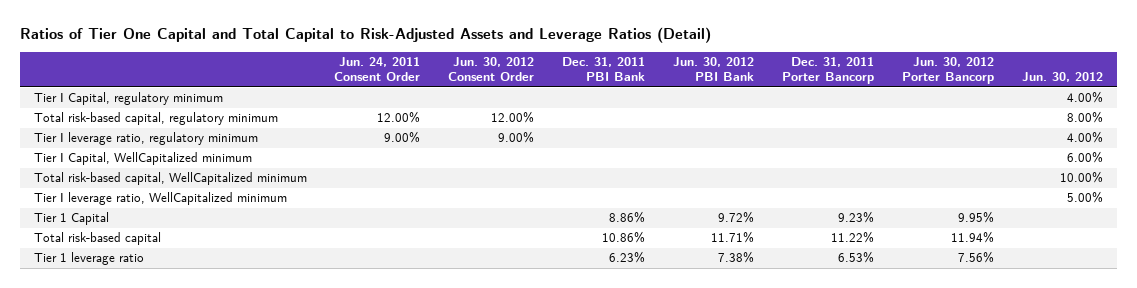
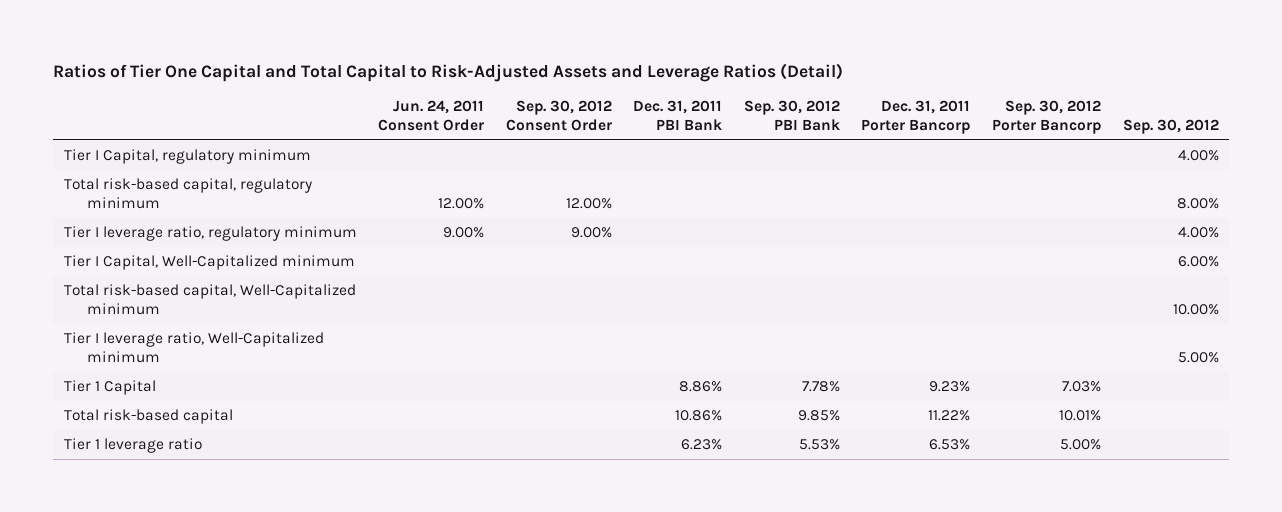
[448,56,535,81] Jun. 30, 2012 Consent Order -> none
[673,56,755,81] Jun. 30, 2012 PBI Bank -> none
[902,56,995,84] Jun. 30, 2012 Porter Bancorp -> none
[1021,71,1103,82] Jun. 30, 2012 -> none
none -> [505,100,612,132] Sep. 30, 2012 Consent Order
none -> [743,100,840,132] Sep. 30, 2012 PBI Bank
none -> [992,100,1102,135] Sep. 30, 2012 Porter Bancorp
none -> [1122,119,1219,135] Sep. 30, 2012
[33,152,252,166] Tier I Capital, WellCapitalized minimum -> [63,255,355,271] Tier I Capital, Well-Capitalized minimum
[33,172,307,186] Total risk-based capital, WellCapitalized minimum -> [63,284,356,316] Total risk-based capital, Well-Capitalized minimum
[33,192,287,206] Tier I leverage ratio, WellCapitalized minimum -> [63,332,324,364] Tier I leverage ratio, Well-Capitalized minimum

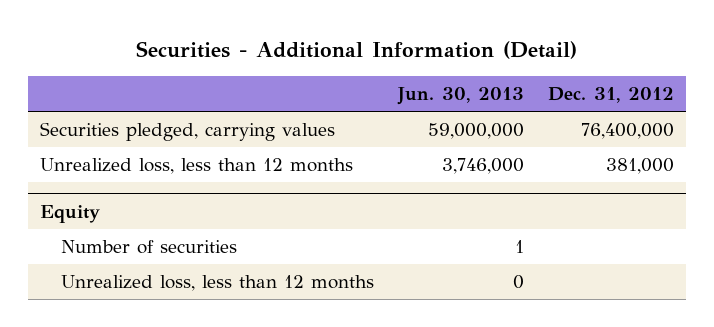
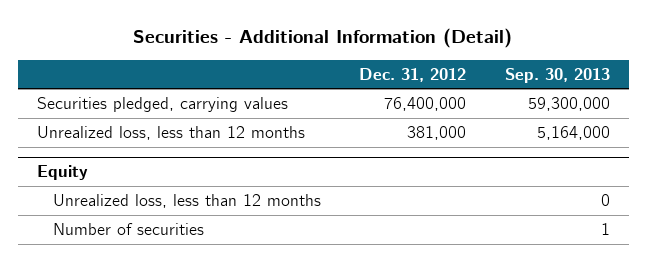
[396,86,524,105] Jun. 30, 2013 -> none
none -> [504,67,610,83] Sep. 30, 2013
[60,240,237,255] Number of securities -> [52,223,204,236] Number of securities

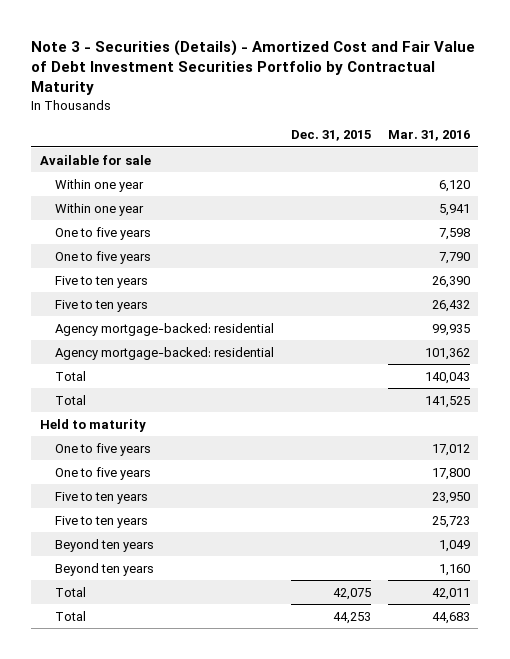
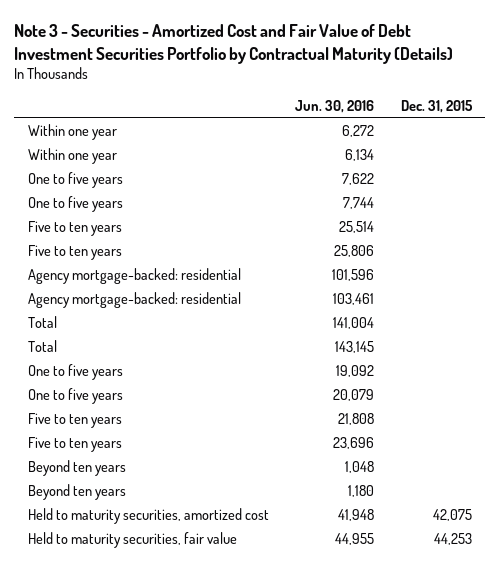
[31,39,476,95] Note 3 - Securities (Details) - Amortized Cost and Fair Value of Debt Investment Securities Portfolio by Contractual Maturity -> [14,24,454,64] Note 3 - Securities - Amortized Cost and Fair Value of Debt Investment Securities Portfolio by Contractual Maturity (Details)
[387,130,470,142] Mar. 31, 2016 -> none
none -> [295,100,375,114] Jun. 30, 2016
[39,154,151,165] Available for sale -> none
[39,418,146,432] Held to maturity -> none
[55,586,87,597] Total -> [27,508,269,525] Held to maturity securities, amortized cost
[55,610,87,621] Total -> [27,532,237,549] Held to maturity securities, fair value

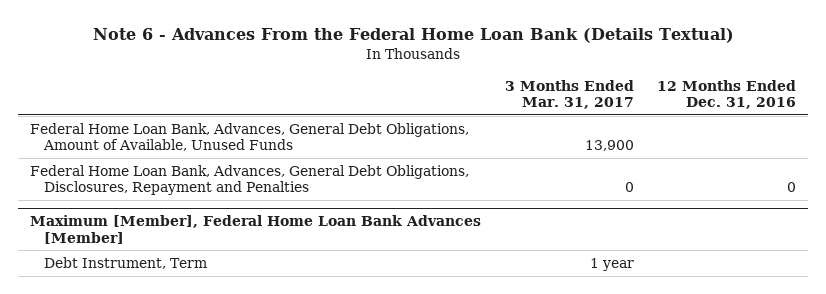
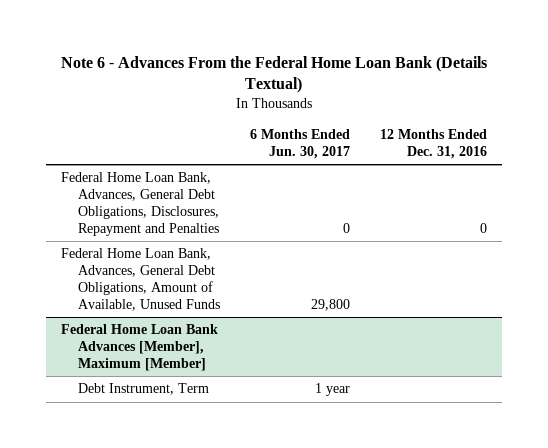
[504,79,634,110] 3 Months Ended Mar. 31, 2017 -> none
none -> [249,129,350,159] 6 Months Ended Jun. 30, 2017
[29,122,469,152] Federal Home Loan Bank, Advances, General Debt Obligations, Amount of Available, Unused Funds -> [60,248,221,311] Federal Home Loan Bank, Advances, General Debt Obligations, Amount of Available, Unused Funds
[29,215,481,244] Maximum [Member], Federal Home Loan Bank Advances [Member] -> [60,324,218,371] Federal Home Loan Bank Advances [Member], Maximum [Member]

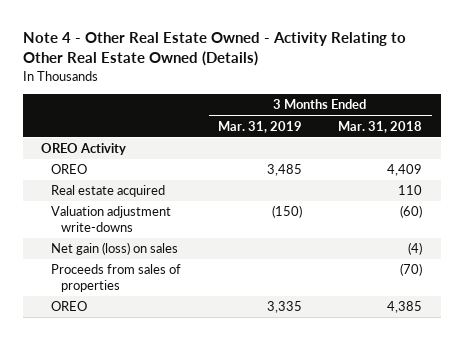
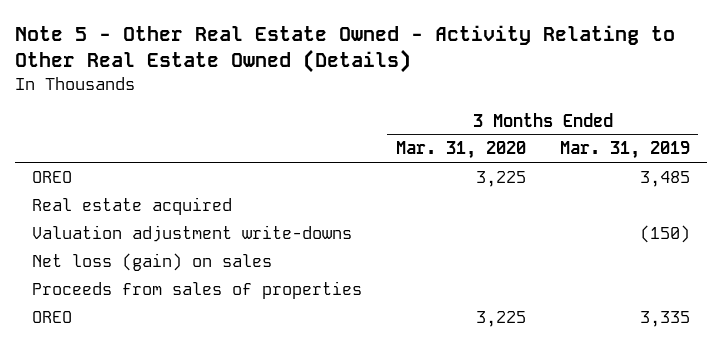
[22,32,406,67] Note 4 - Other Real Estate Owned - Activity Relating to Other Real Estate Owned (Details) -> [15,25,676,74] Note 5 - Other Real Estate Owned - Activity Relating to Other Real Estate Owned (Details)
[338,120,423,133] Mar. 31, 2018 -> none
none -> [395,141,526,160] Mar. 31, 2020
[41,143,127,156] OREO Activity -> none
[51,242,179,256] Net gain (loss) on sales -> [31,252,272,271] Net loss (gain) on sales

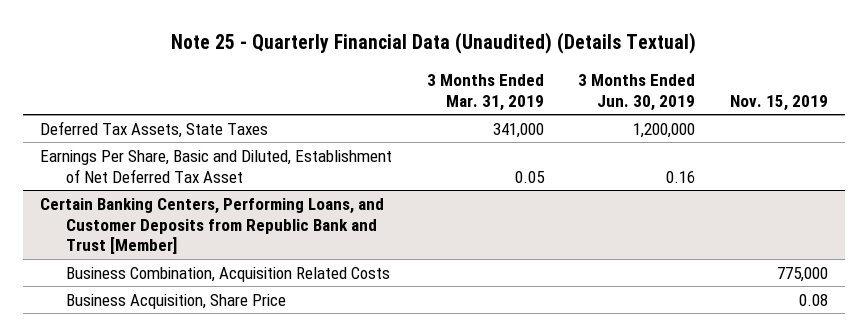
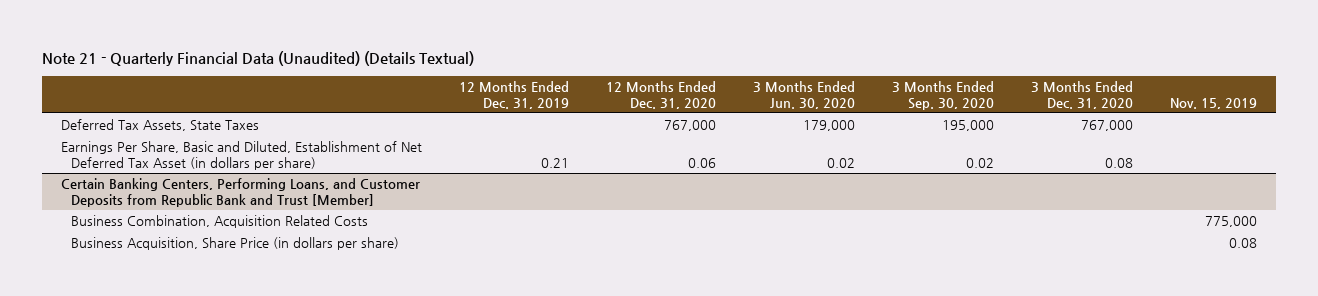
[170,32,696,55] Note 25 - Quarterly Financial Data (Unaudited) (Details Textual) -> [42,50,475,66] Note 21 - Quarterly Financial Data (Unaudited) (Details Textual)
[426,73,544,111] 3 Months Ended Mar. 31, 2019 -> none
[578,73,696,111] 3 Months Ended Jun. 30, 2019 -> none
none -> [458,81,569,109] 12 Months Ended Dec. 31, 2019
none -> [605,81,716,109] 12 Months Ended Dec. 31, 2020
none -> [752,81,855,109] 3 Months Ended Jun. 30, 2020
none -> [892,81,995,110] 3 Months Ended Sep. 30, 2020
none -> [1031,81,1134,109] 3 Months Ended Dec. 31, 2020
[40,149,393,183] Earnings Per Share, Basic and Diluted, Establishment of Net Deferred Tax Asset -> [60,141,422,170] Earnings Per Share, Basic and Diluted, Establishment of Net Deferred Tax Asset (in dollars per share)
[66,293,287,309] Business Acquisition, Share Price -> [71,237,400,251] Business Acquisition, Share Price (in dollars per share)

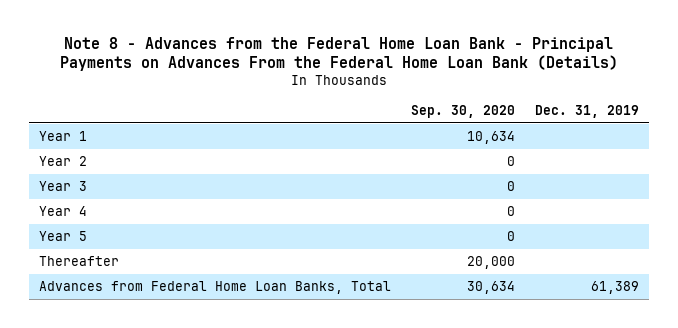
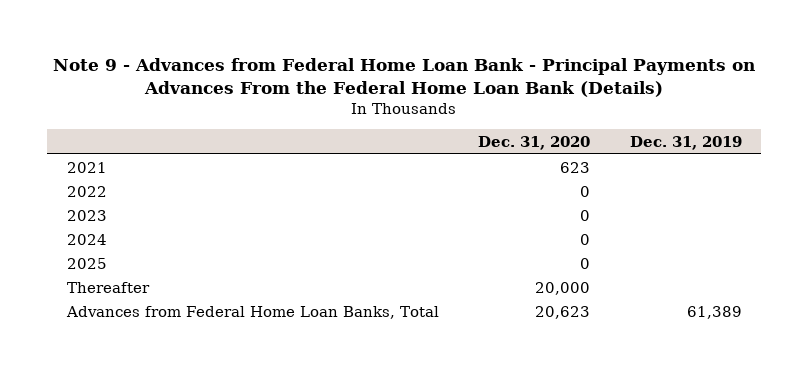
[60,36,619,72] Note 8 - Advances from the Federal Home Loan Bank - Principal Payments on Advances From the Federal Home Loan Bank (Details) -> [53,57,756,98] Note 9 - Advances from Federal Home Loan Bank - Principal Payments on Advances From the Federal Home Loan Bank (Details)
[411,105,516,119] Sep. 30, 2020 -> none
none -> [478,135,591,150] Dec. 31, 2020
[39,131,88,142] Year 1 -> [67,161,108,173] 2021
[39,156,88,167] Year 2 -> [67,185,108,197] 2022
[39,181,88,192] Year 3 -> [67,209,108,221] 2023
[39,206,88,217] Year 4 -> [67,233,108,245] 2024
[39,231,88,242] Year 5 -> [67,257,108,269] 2025

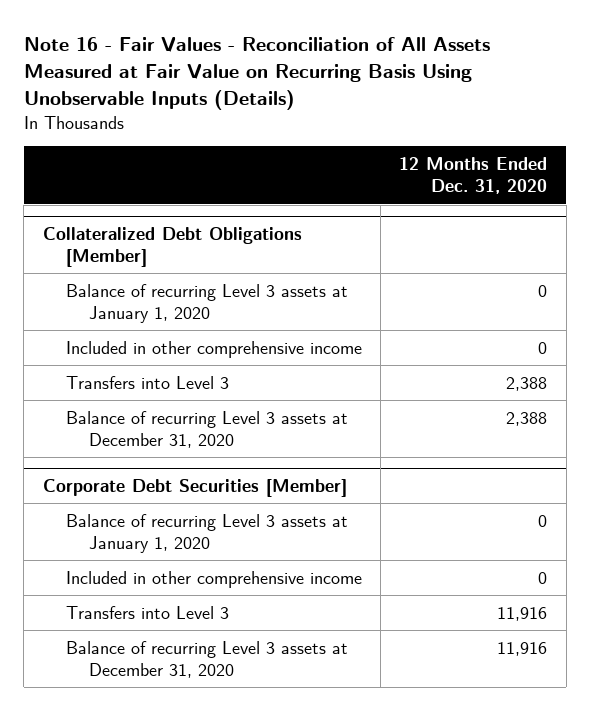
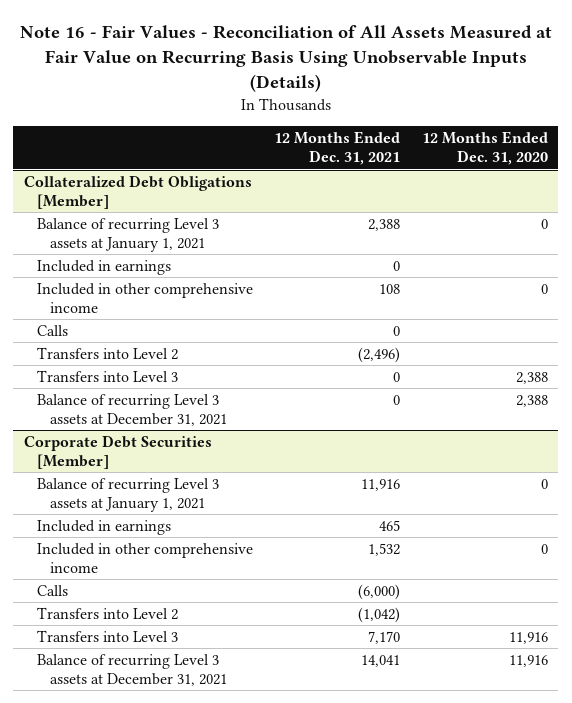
none -> [274,131,401,166] 12 Months Ended Dec. 31, 2021
[65,283,348,323] Balance of recurring Level 3 assets at January 1, 2020 -> [36,217,219,252] Balance of recurring Level 3 assets at January 1, 2021
none -> [36,259,171,275] Included in earnings
none -> [36,324,68,336] Calls
none -> [36,346,178,360] Transfers into Level 2
[65,410,348,448] Balance of recurring Level 3 assets at December 31, 2020 -> [36,393,227,426] Balance of recurring Level 3 assets at December 31, 2021
[65,513,348,553] Balance of recurring Level 3 assets at January 1, 2020 -> [36,477,219,512] Balance of recurring Level 3 assets at January 1, 2021
none -> [36,519,171,535] Included in earnings
none -> [36,584,68,596] Calls
none -> [36,606,178,620] Transfers into Level 2
[65,640,348,678] Balance of recurring Level 3 assets at December 31, 2020 -> [36,653,227,686] Balance of recurring Level 3 assets at December 31, 2021

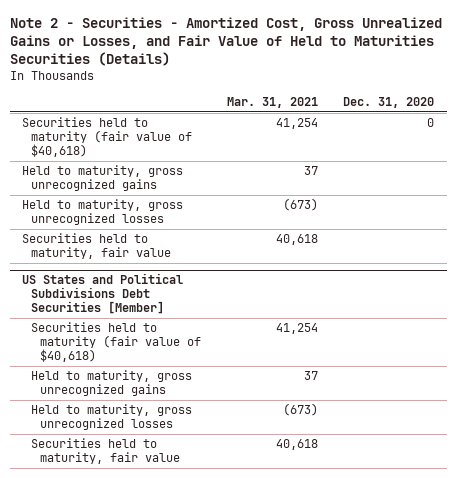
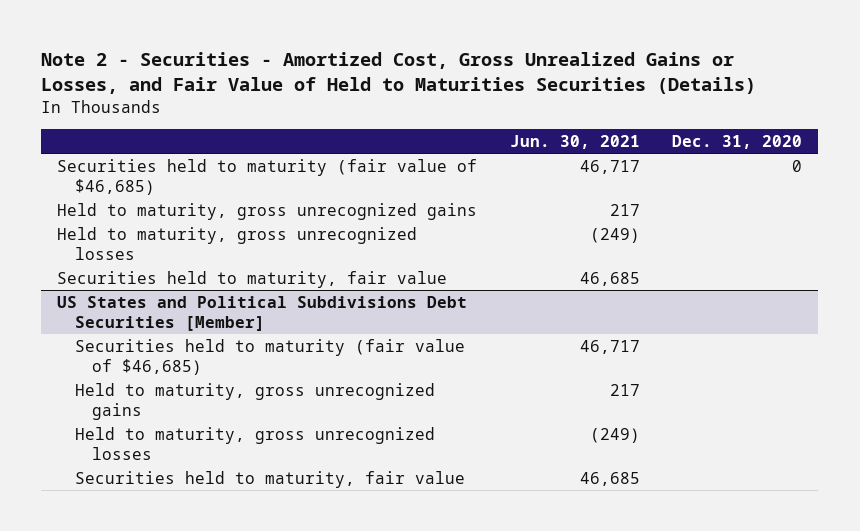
[226,97,318,109] Mar. 31, 2021 -> none
none -> [509,135,640,150] Jun. 30, 2021
[22,117,193,158] Securities held to maturity (fair value of $40,618) -> [57,158,478,195] Securities held to maturity (fair value of $46,685)
[31,322,202,363] Securities held to maturity (fair value of $40,618) -> [74,338,465,375] Securities held to maturity (fair value of $46,685)

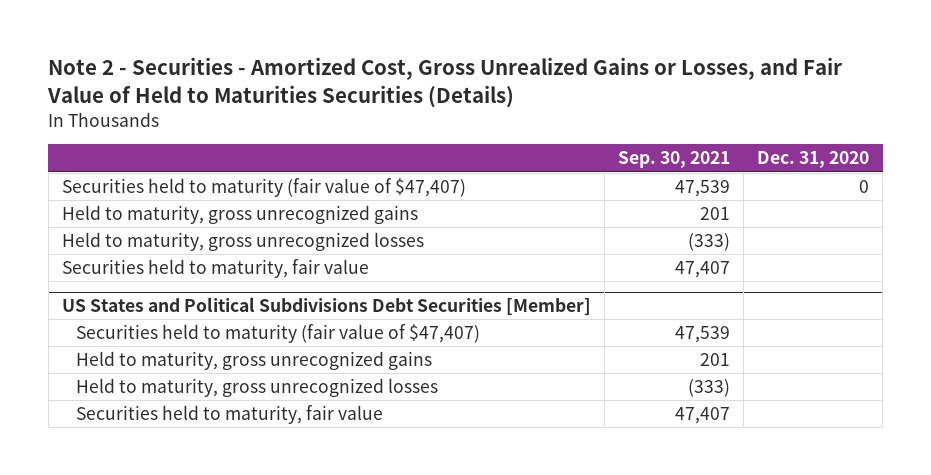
[509,135,640,150] Jun. 30, 2021 -> none
none -> [617,151,730,169] Sep. 30, 2021
[57,158,478,195] Securities held to maturity (fair value of $46,685) -> [61,178,466,198] Securities held to maturity (fair value of $47,407)
[74,338,465,375] Securities held to maturity (fair value of $46,685) -> [75,324,480,344] Securities held to maturity (fair value of $47,407)

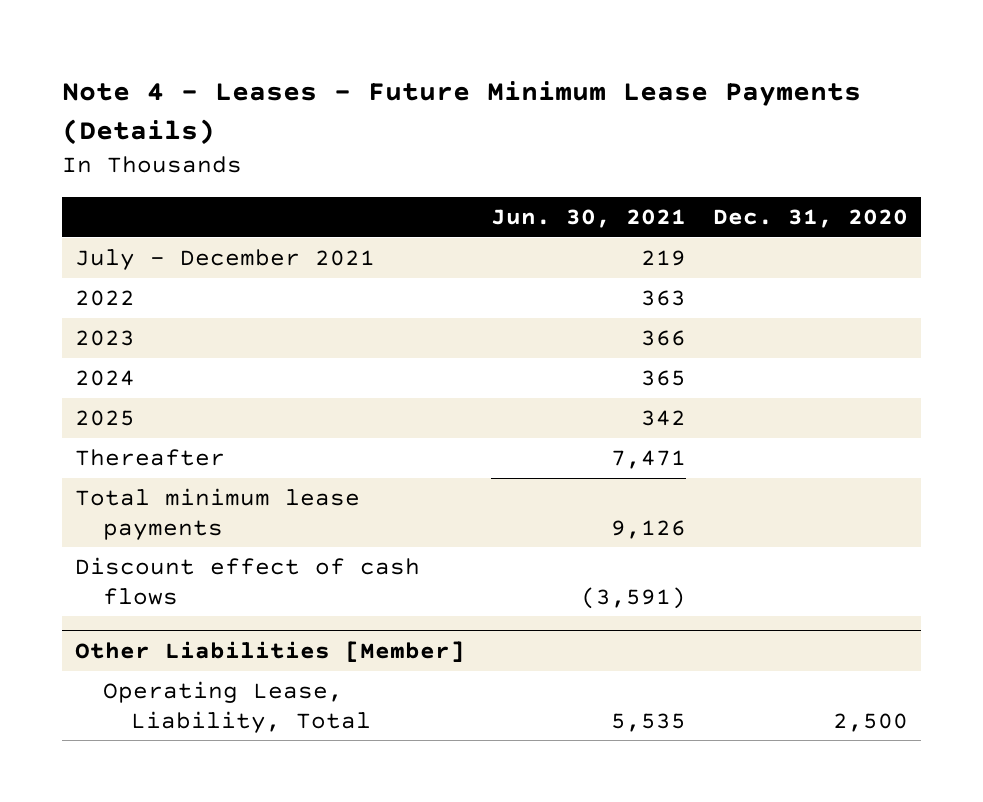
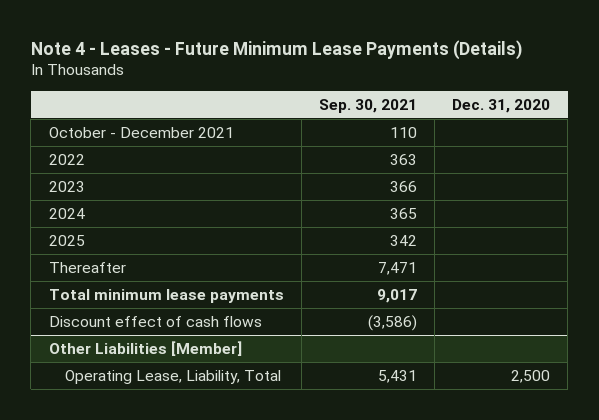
[491,209,687,229] Jun. 30, 2021 -> none
none -> [318,98,417,113] Sep. 30, 2021
[75,249,376,271] July - December 2021 -> [48,127,234,139] October - December 2021

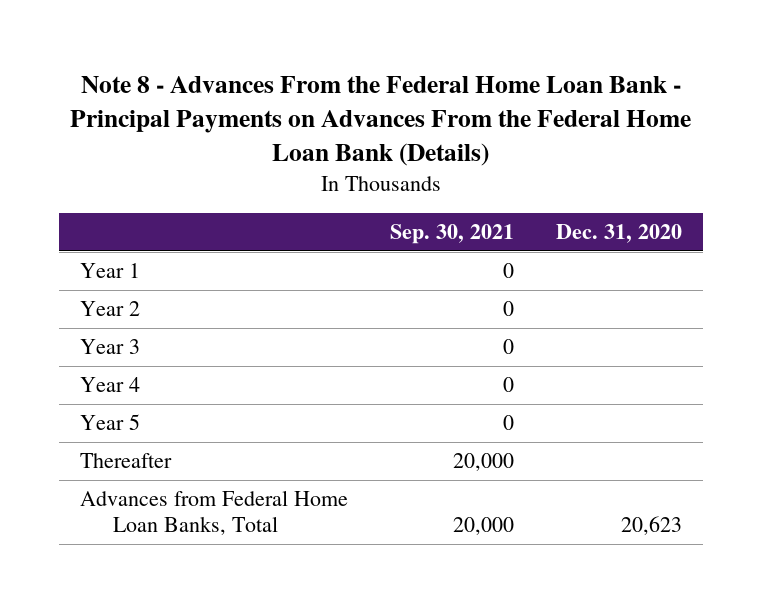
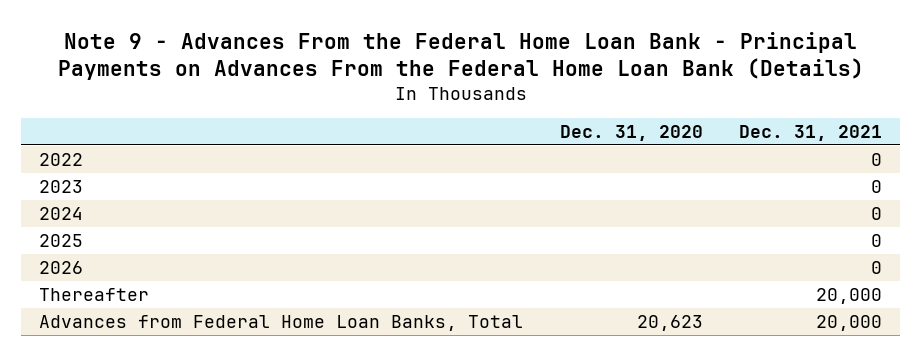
[69,75,691,167] Note 8 - Advances From the Federal Home Loan Bank - Principal Payments on Advances From the Federal Home Loan Bank (Details) -> [57,31,864,81] Note 9 - Advances From the Federal Home Loan Bank - Principal Payments on Advances From the Federal Home Loan Bank (Details)
[389,224,514,245] Sep. 30, 2021 -> none
none -> [738,124,882,141] Dec. 31, 2021
[79,263,140,279] Year 1 -> [39,152,84,166] 2022
[79,301,140,317] Year 2 -> [39,179,84,193] 2023
[79,339,140,355] Year 3 -> [39,206,84,220] 2024
[79,377,140,393] Year 4 -> [39,233,84,247] 2025
[79,414,140,431] Year 5 -> [39,260,84,274] 2026

